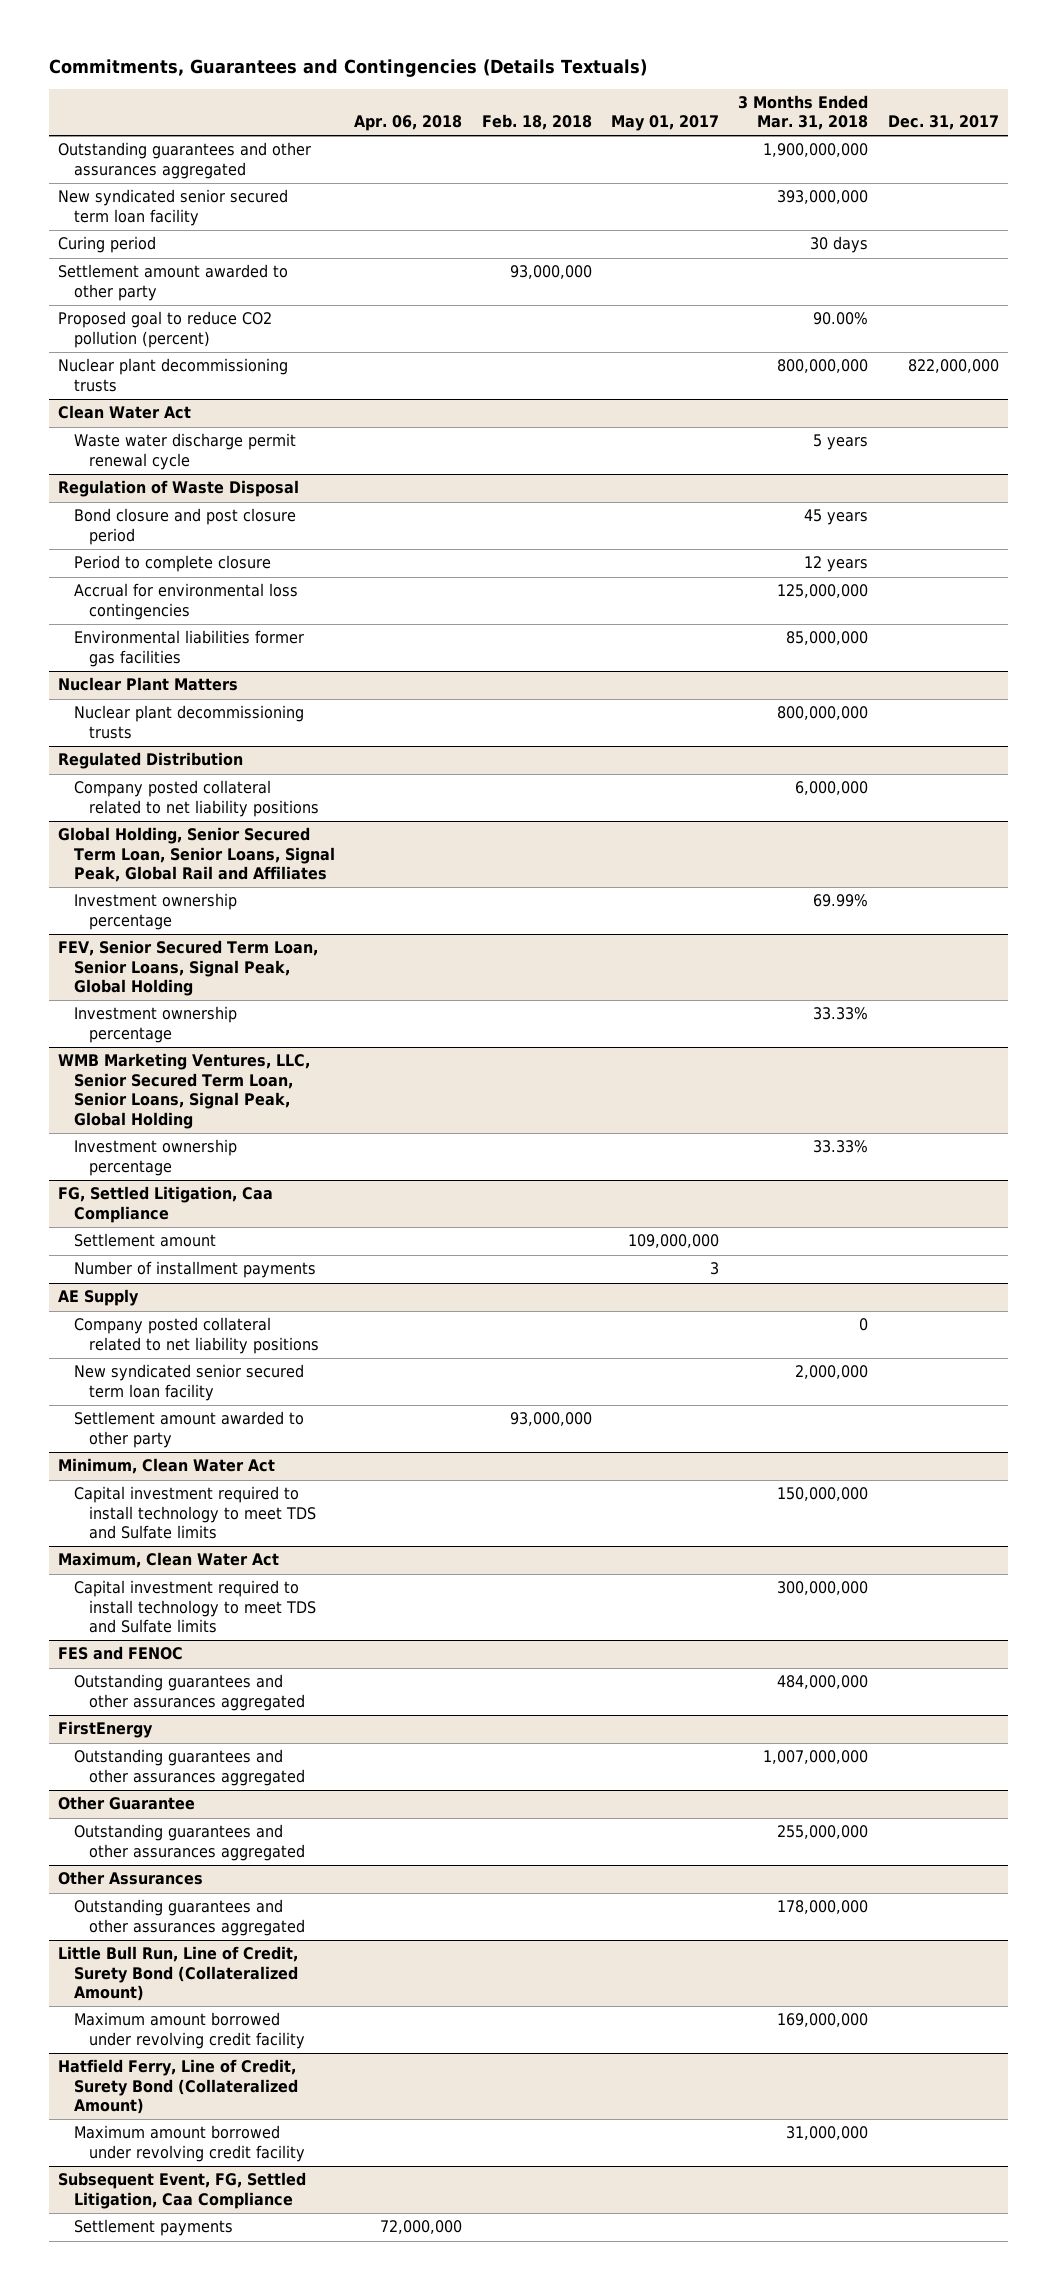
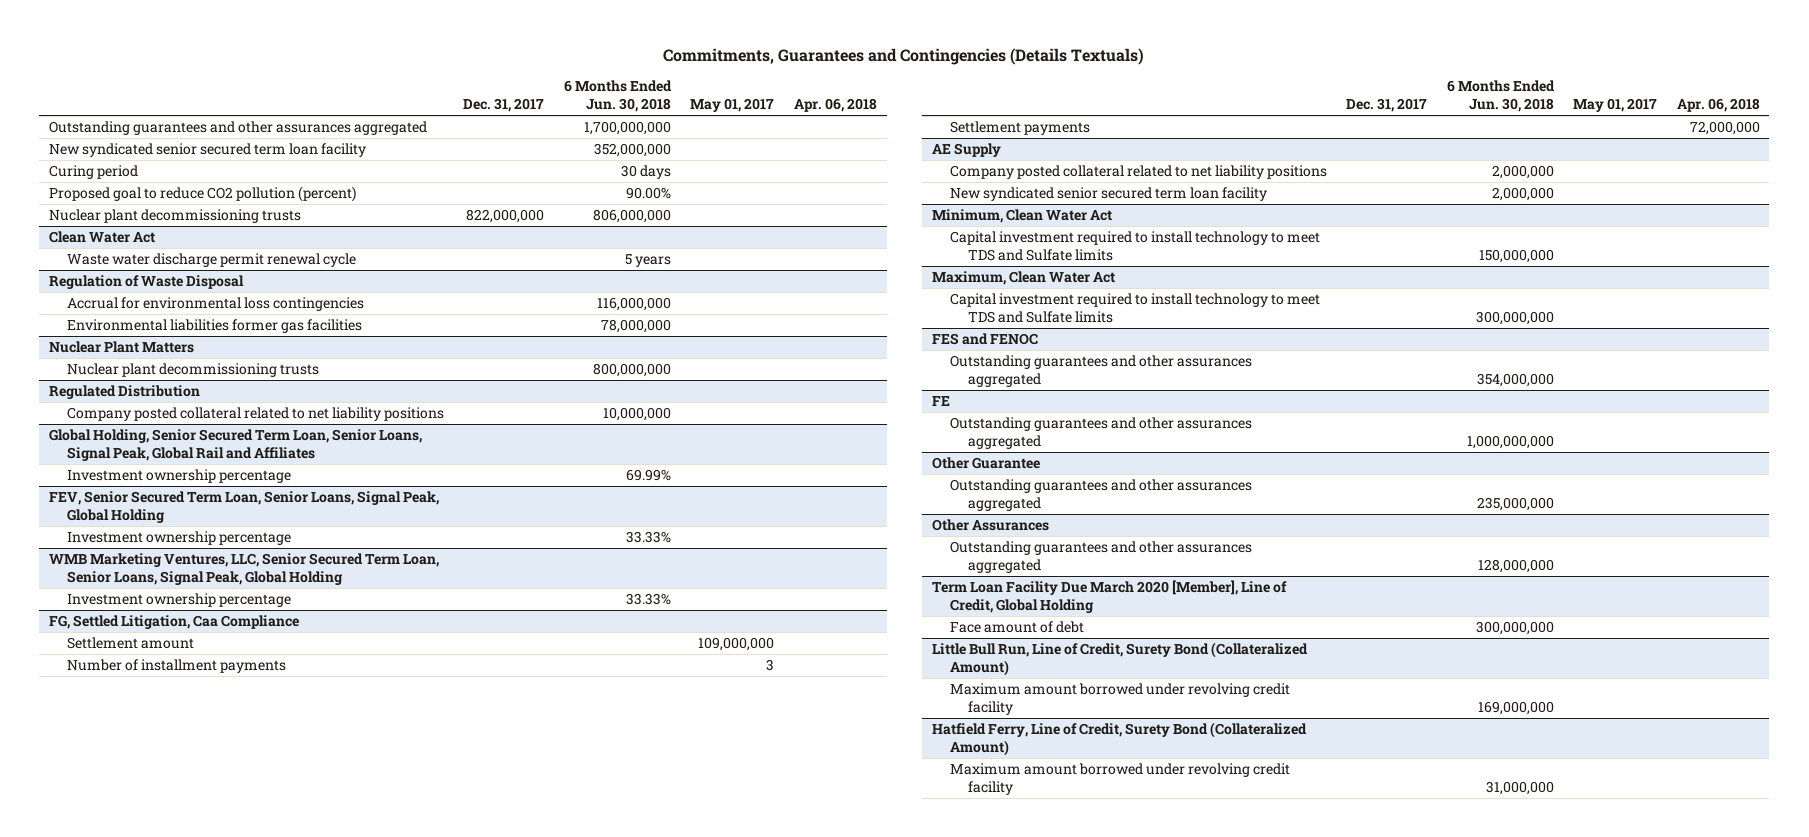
[481,114,592,131] Feb. 18, 2018 -> none
[738,94,869,131] 3 Months Ended Mar. 31, 2018 -> none
none -> [563,80,672,113] 6 Months Ended Jun. 30, 2018
[58,264,289,301] Settlement amount awarded to other party -> none
[73,508,296,545] Bond closure and post closure period -> none
[73,555,271,573] Period to complete closure -> none
none -> [949,121,1090,136] Settlement payments
[73,1411,304,1448] Settlement amount awarded to other party -> none
[58,1721,154,1739] FirstEnergy -> [931,396,950,407] FE
none -> [931,580,1287,614] Term Loan Facility Due March 2020 [Member], Line of Credit, Global Holding
none -> [949,621,1084,634] Face amount of debt
[58,2172,307,2209] Subsequent Event, FG, Settled Litigation, Caa Compliance -> none
[73,2219,233,2237] Settlement payments -> none

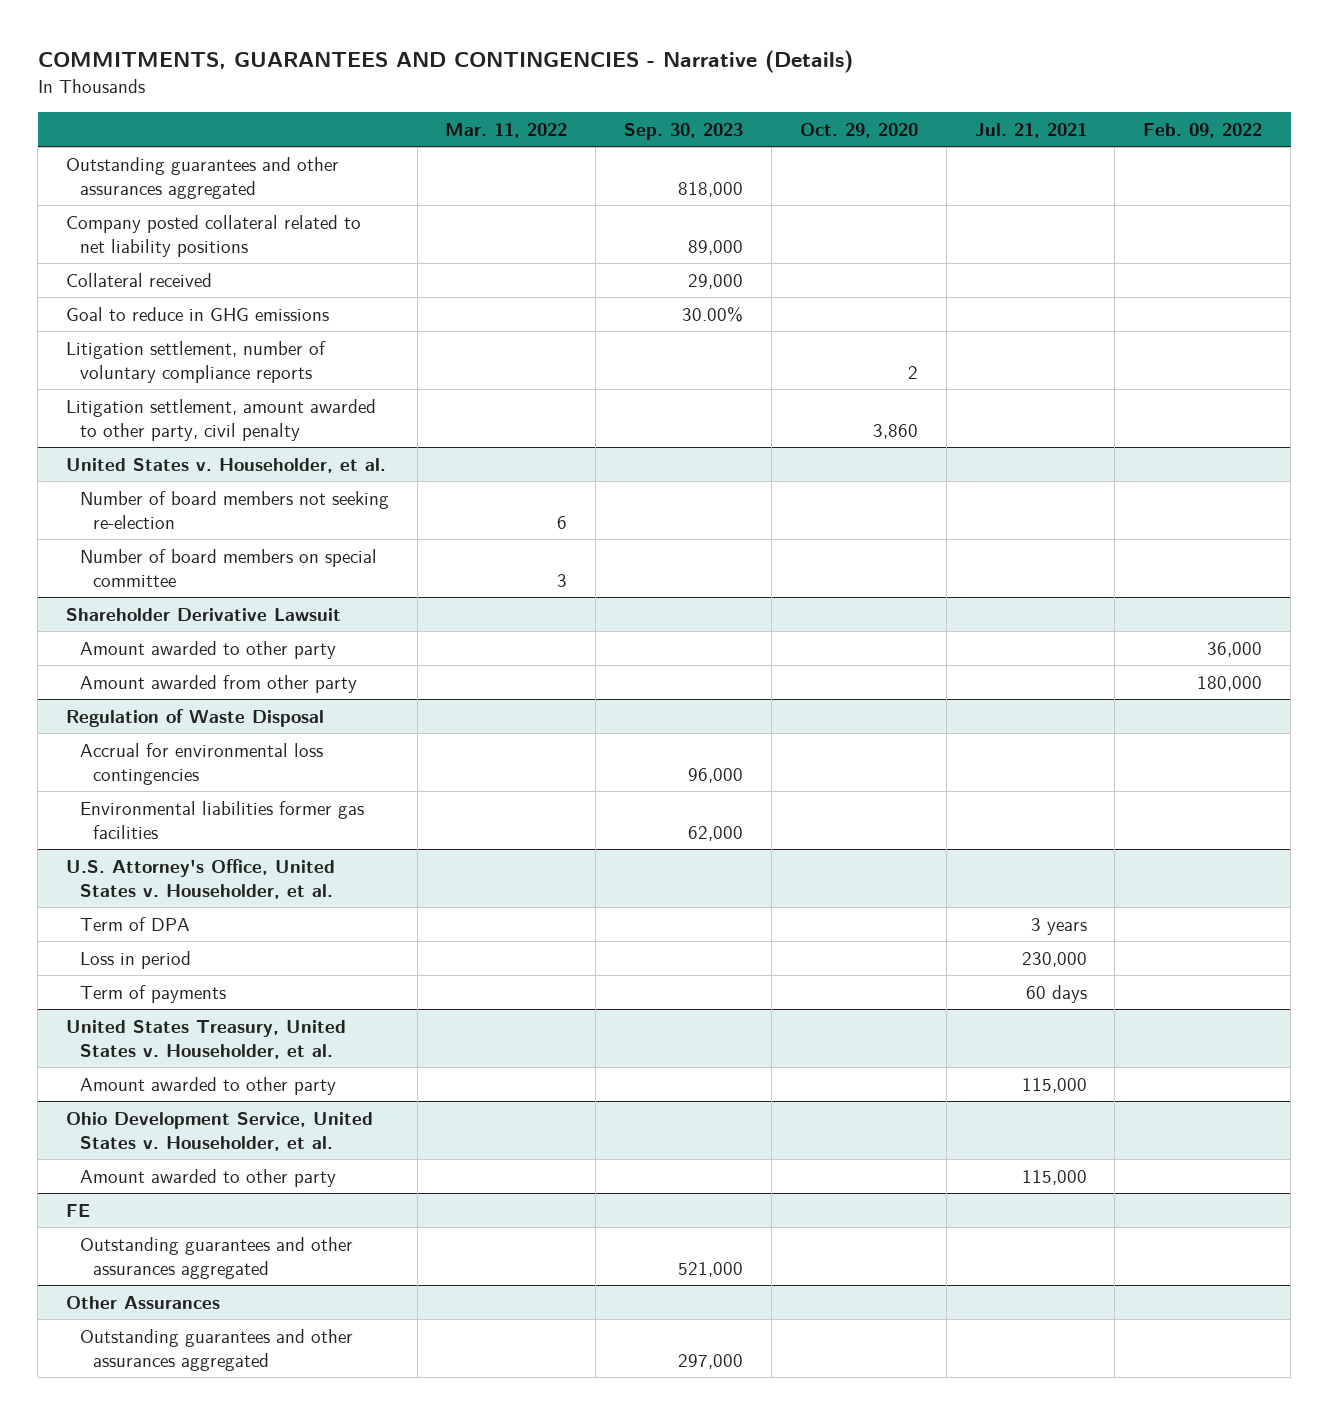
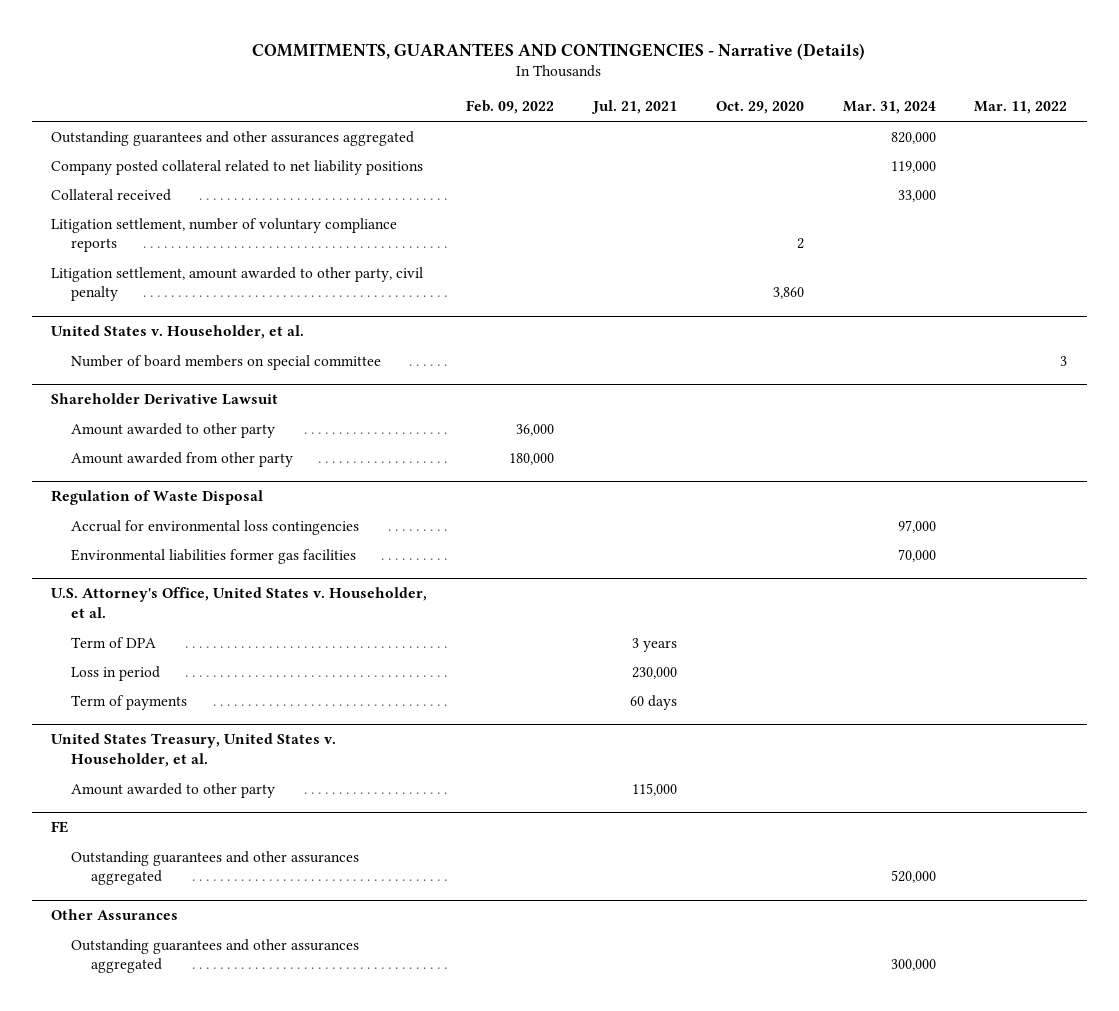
[624,123,744,141] Sep. 30, 2023 -> none
none -> [842,101,936,115] Mar. 31, 2024
[66,306,330,321] Goal to reduce in GHG emissions -> none
[79,490,389,529] Number of board members not seeking re-election -> none
[66,1111,374,1151] Ohio Development Service, United States v. Householder, et al. -> none
[79,1168,336,1187] Amount awarded to other party -> none

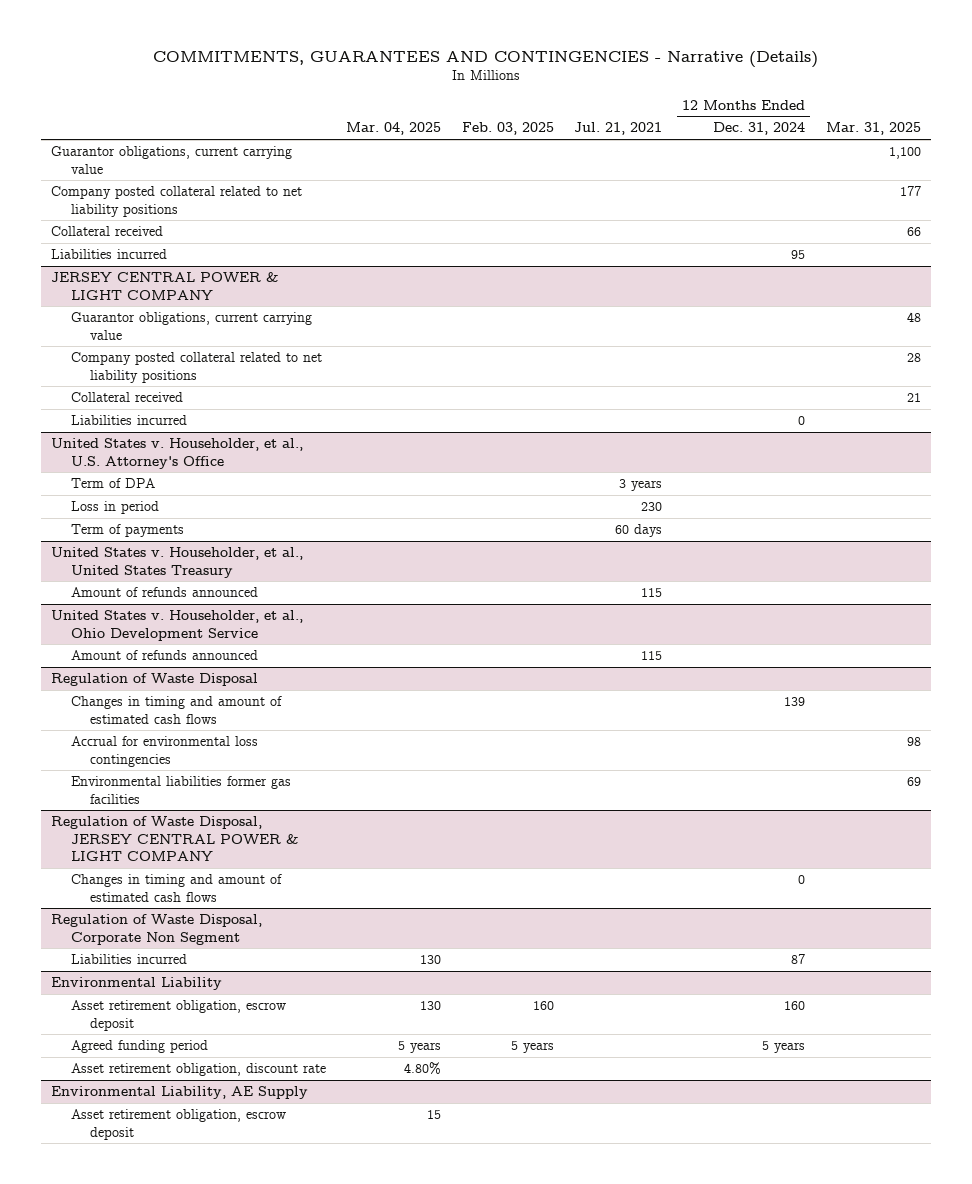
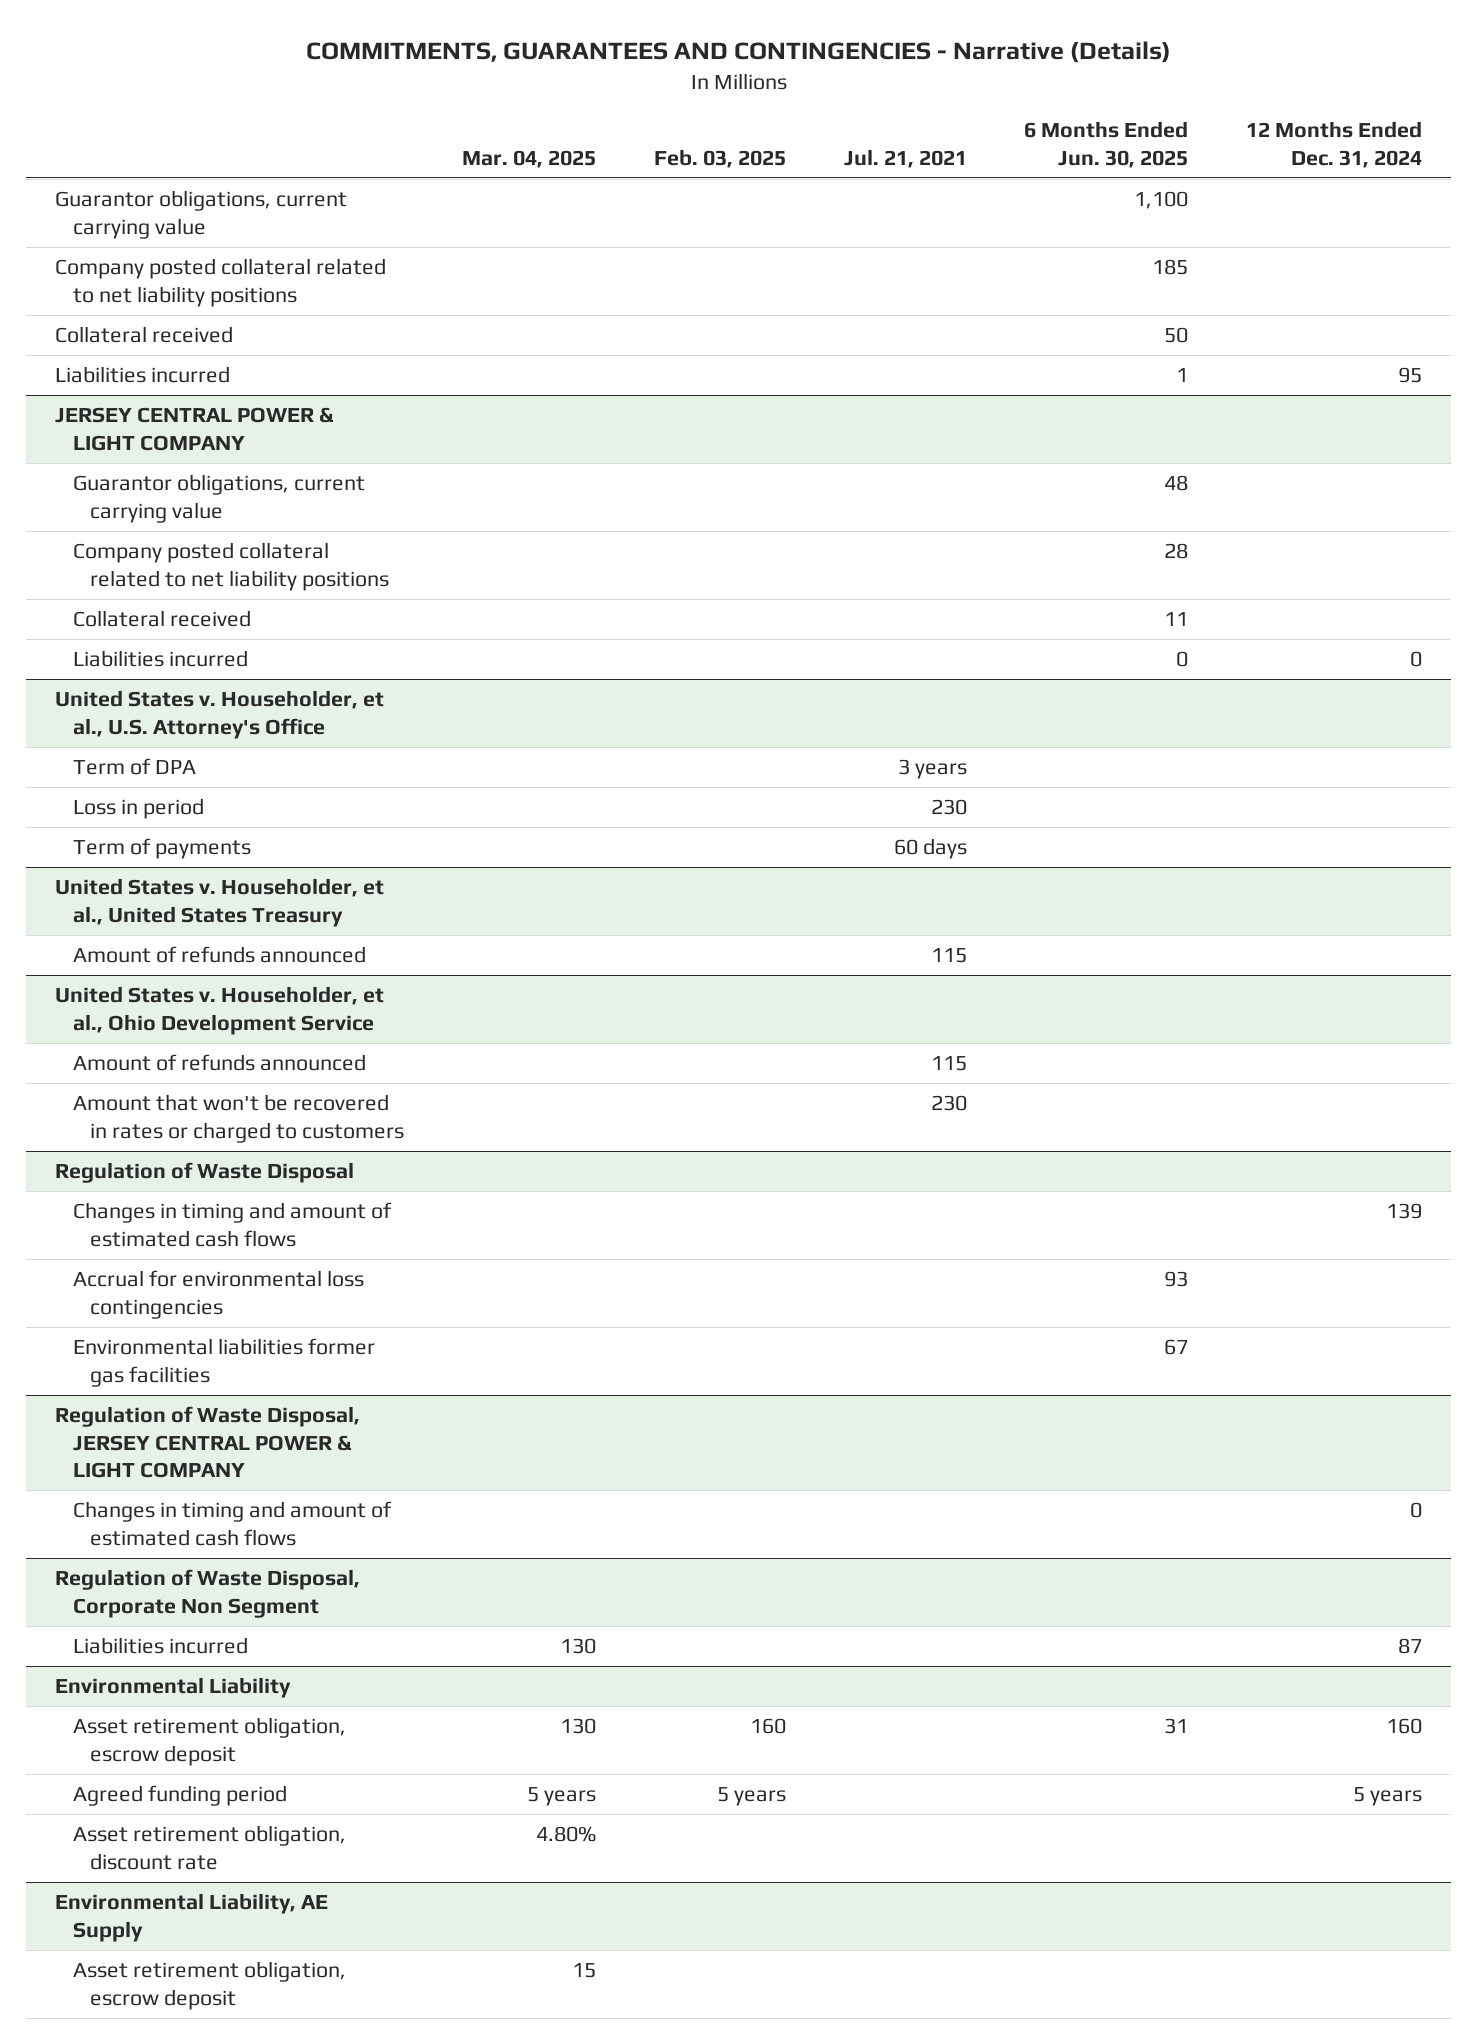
[825,122,921,136] Mar. 31, 2025 -> none
none -> [1024,121,1189,168] 6 Months Ended Jun. 30, 2025
none -> [72,1094,405,1143] Amount that won't be recovered in rates or charged to customers

